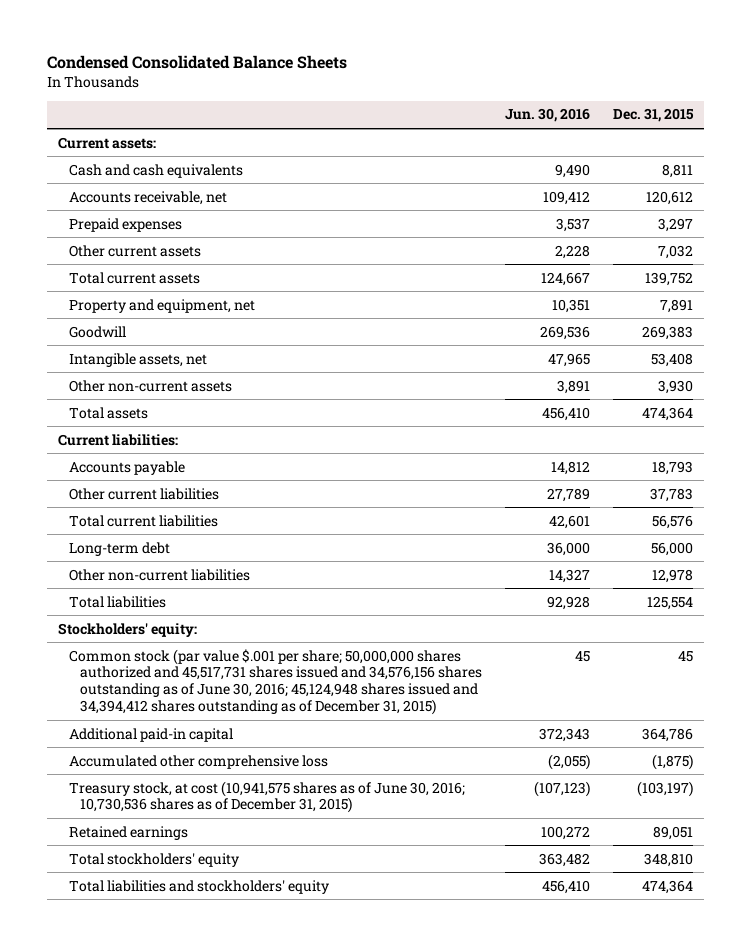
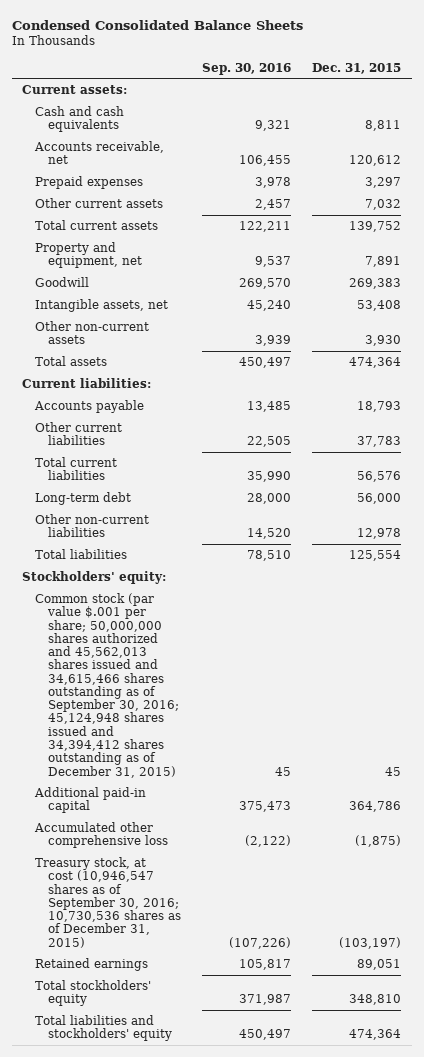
[504,108,590,123] Jun. 30, 2016 -> none
none -> [202,62,292,75] Sep. 30, 2016
[69,648,482,716] Common stock (par value $.001 per share; 50,000,000 shares authorized and 45,517,731 shares issued and 34,576,156 shares outstanding as of June 30, 2016; 45,124,948 shares issued and 34,394,412 shares outstanding as of December 31, 2015) -> [35,593,180,778] Common stock (par value $.001 per share; 50,000,000 shares authorized and 45,562,013 shares issued and 34,615,466 shares outstanding as of September 30, 2016; 45,124,948 shares issued and 34,394,412 shares outstanding as of December 31, 2015)
[69,780,466,814] Treasury stock, at cost (10,941,575 shares as of June 30, 2016; 10,730,536 shares as of December 31, 2015) -> [35,857,182,948] Treasury stock, at cost (10,946,547 shares as of September 30, 2016; 10,730,536 shares as of December 31, 2015)

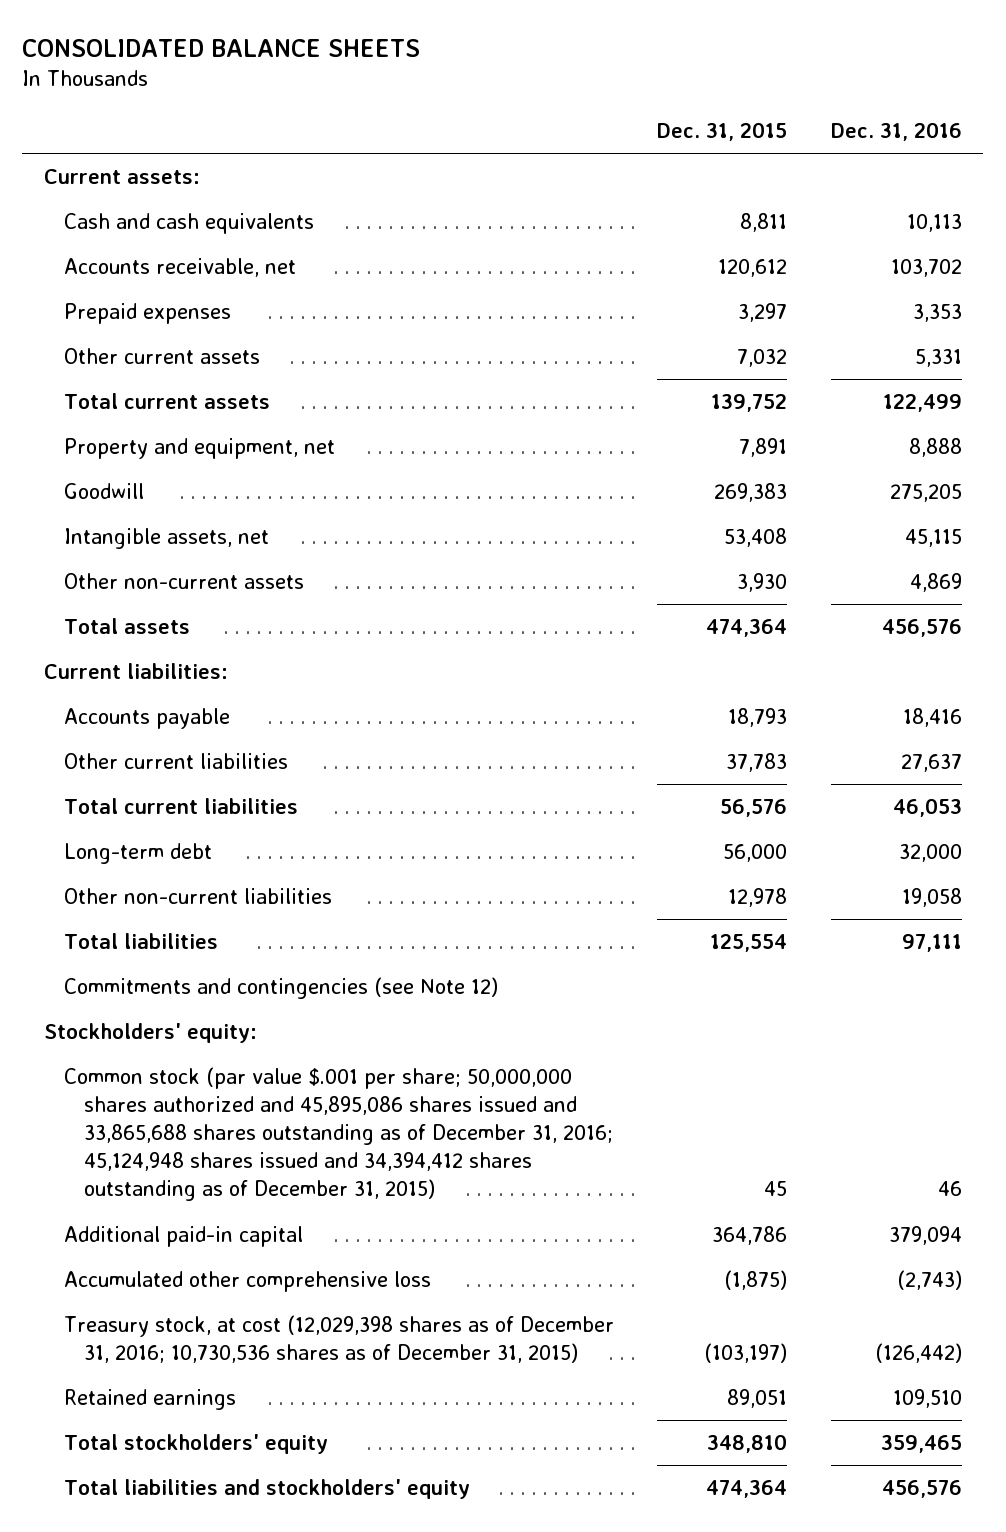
[11,19,303,30] Condensed Consolidated Balance Sheets -> [22,38,421,57] CONSOLIDATED BALANCE SHEETS
[202,62,292,75] Sep. 30, 2016 -> none
none -> [830,122,962,142] Dec. 31, 2016
none -> [64,977,499,1000] Commitments and contingencies (see Note 12)
[35,593,180,778] Common stock (par value $.001 per share; 50,000,000 shares authorized and 45,562,013 shares issued and 34,615,466 shares outstanding as of September 30, 2016; 45,124,948 shares issued and 34,394,412 shares outstanding as of December 31, 2015) -> [64,1067,614,1202] Common stock (par value $.001 per share; 50,000,000 shares authorized and 45,895,086 shares issued and 33,865,688 shares outstanding as of December 31, 2016; 45,124,948 shares issued and 34,394,412 shares outstanding as of December 31, 2015)
[35,857,182,948] Treasury stock, at cost (10,946,547 shares as of September 30, 2016; 10,730,536 shares as of December 31, 2015) -> [64,1315,615,1364] Treasury stock, at cost (12,029,398 shares as of December 31, 2016; 10,730,536 shares as of December 31, 2015)

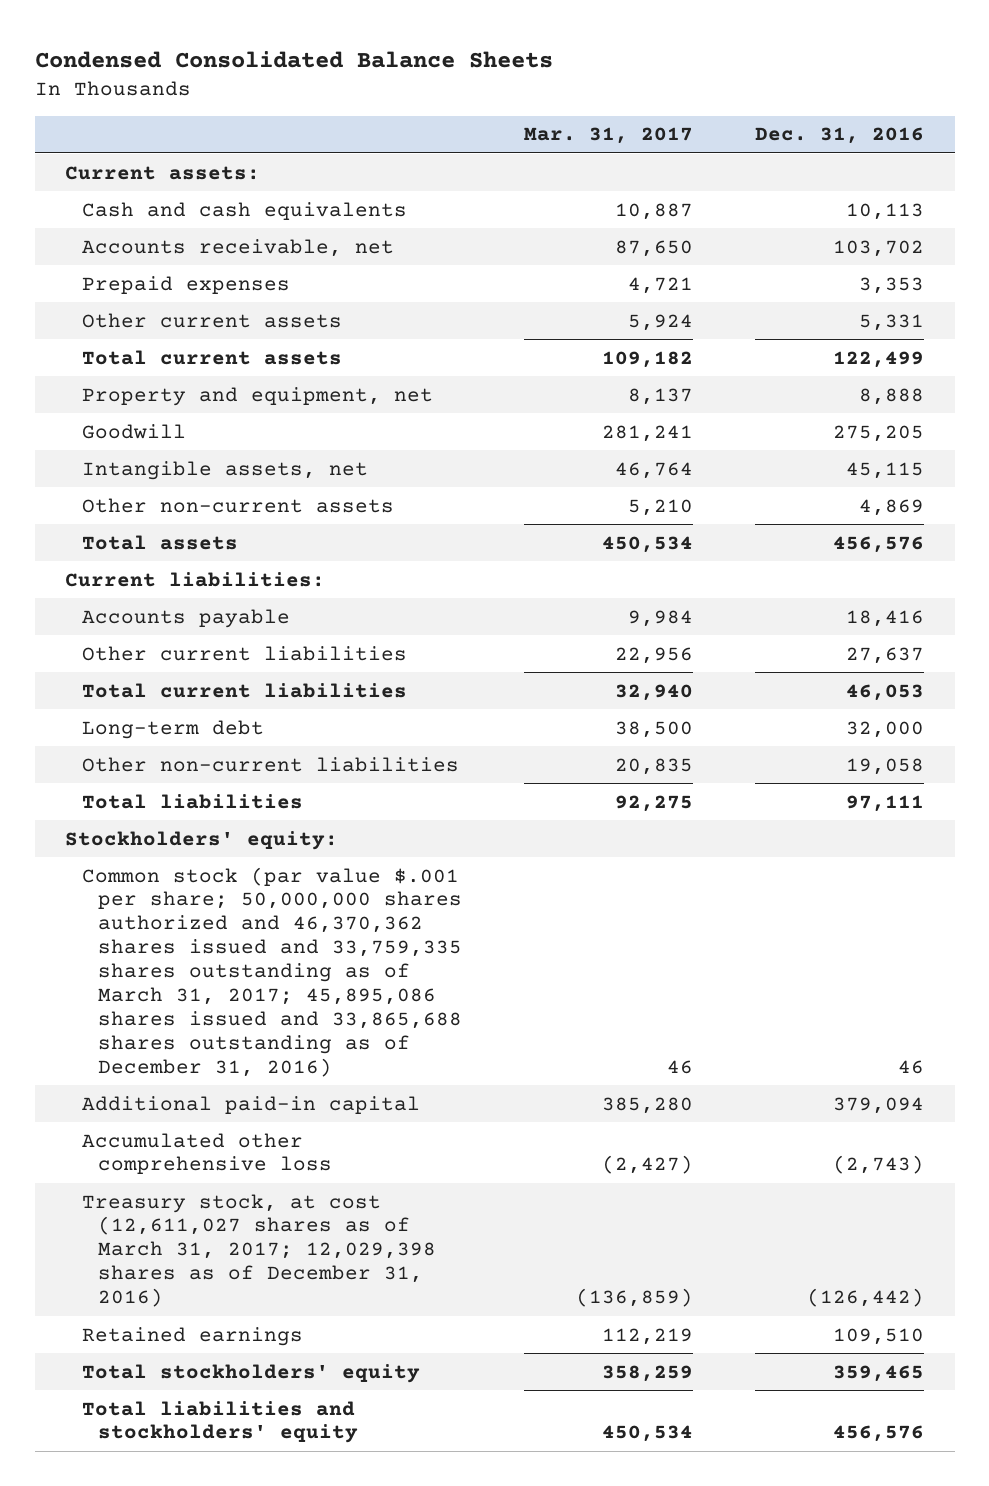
[22,38,421,57] CONSOLIDATED BALANCE SHEETS -> [34,50,553,68] Condensed Consolidated Balance Sheets
[657,122,788,142] Dec. 31, 2015 -> none
none -> [523,127,693,145] Mar. 31, 2017
[64,977,499,1000] Commitments and contingencies (see Note 12) -> none
[64,1067,614,1202] Common stock (par value $.001 per share; 50,000,000 shares authorized and 45,895,086 shares issued and 33,865,688 shares outstanding as of December 31, 2016; 45,124,948 shares issued and 34,394,412 shares outstanding as of December 31, 2015) -> [81,866,463,1077] Common stock (par value $.001 per share; 50,000,000 shares authorized and 46,370,362 shares issued and 33,759,335 shares outstanding as of March 31, 2017; 45,895,086 shares issued and 33,865,688 shares outstanding as of December 31, 2016)
[64,1315,615,1364] Treasury stock, at cost (12,029,398 shares as of December 31, 2016; 10,730,536 shares as of December 31, 2015) -> [81,1193,437,1308] Treasury stock, at cost (12,611,027 shares as of March 31, 2017; 12,029,398 shares as of December 31, 2016)

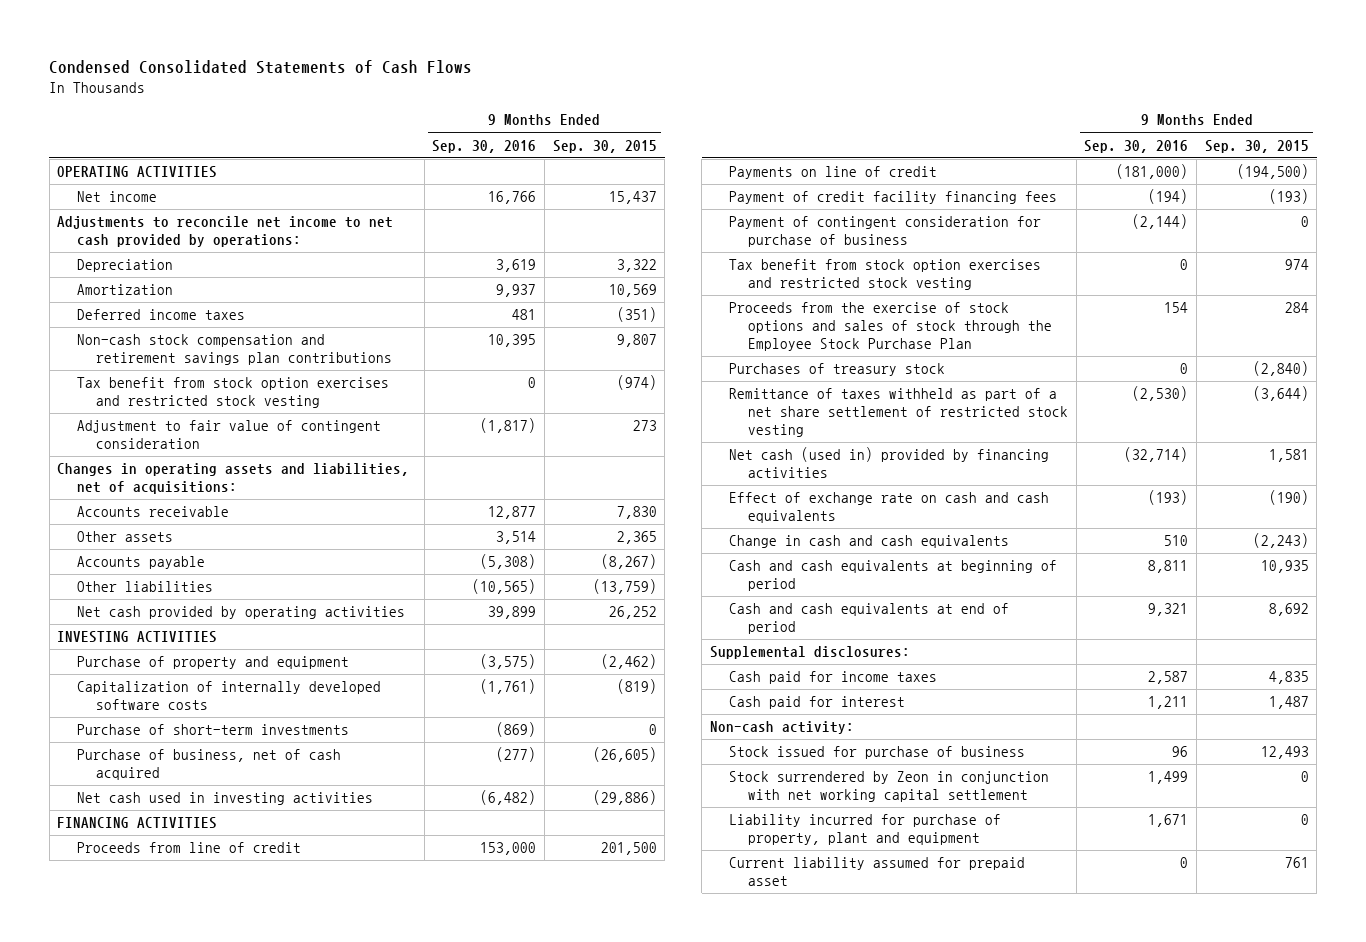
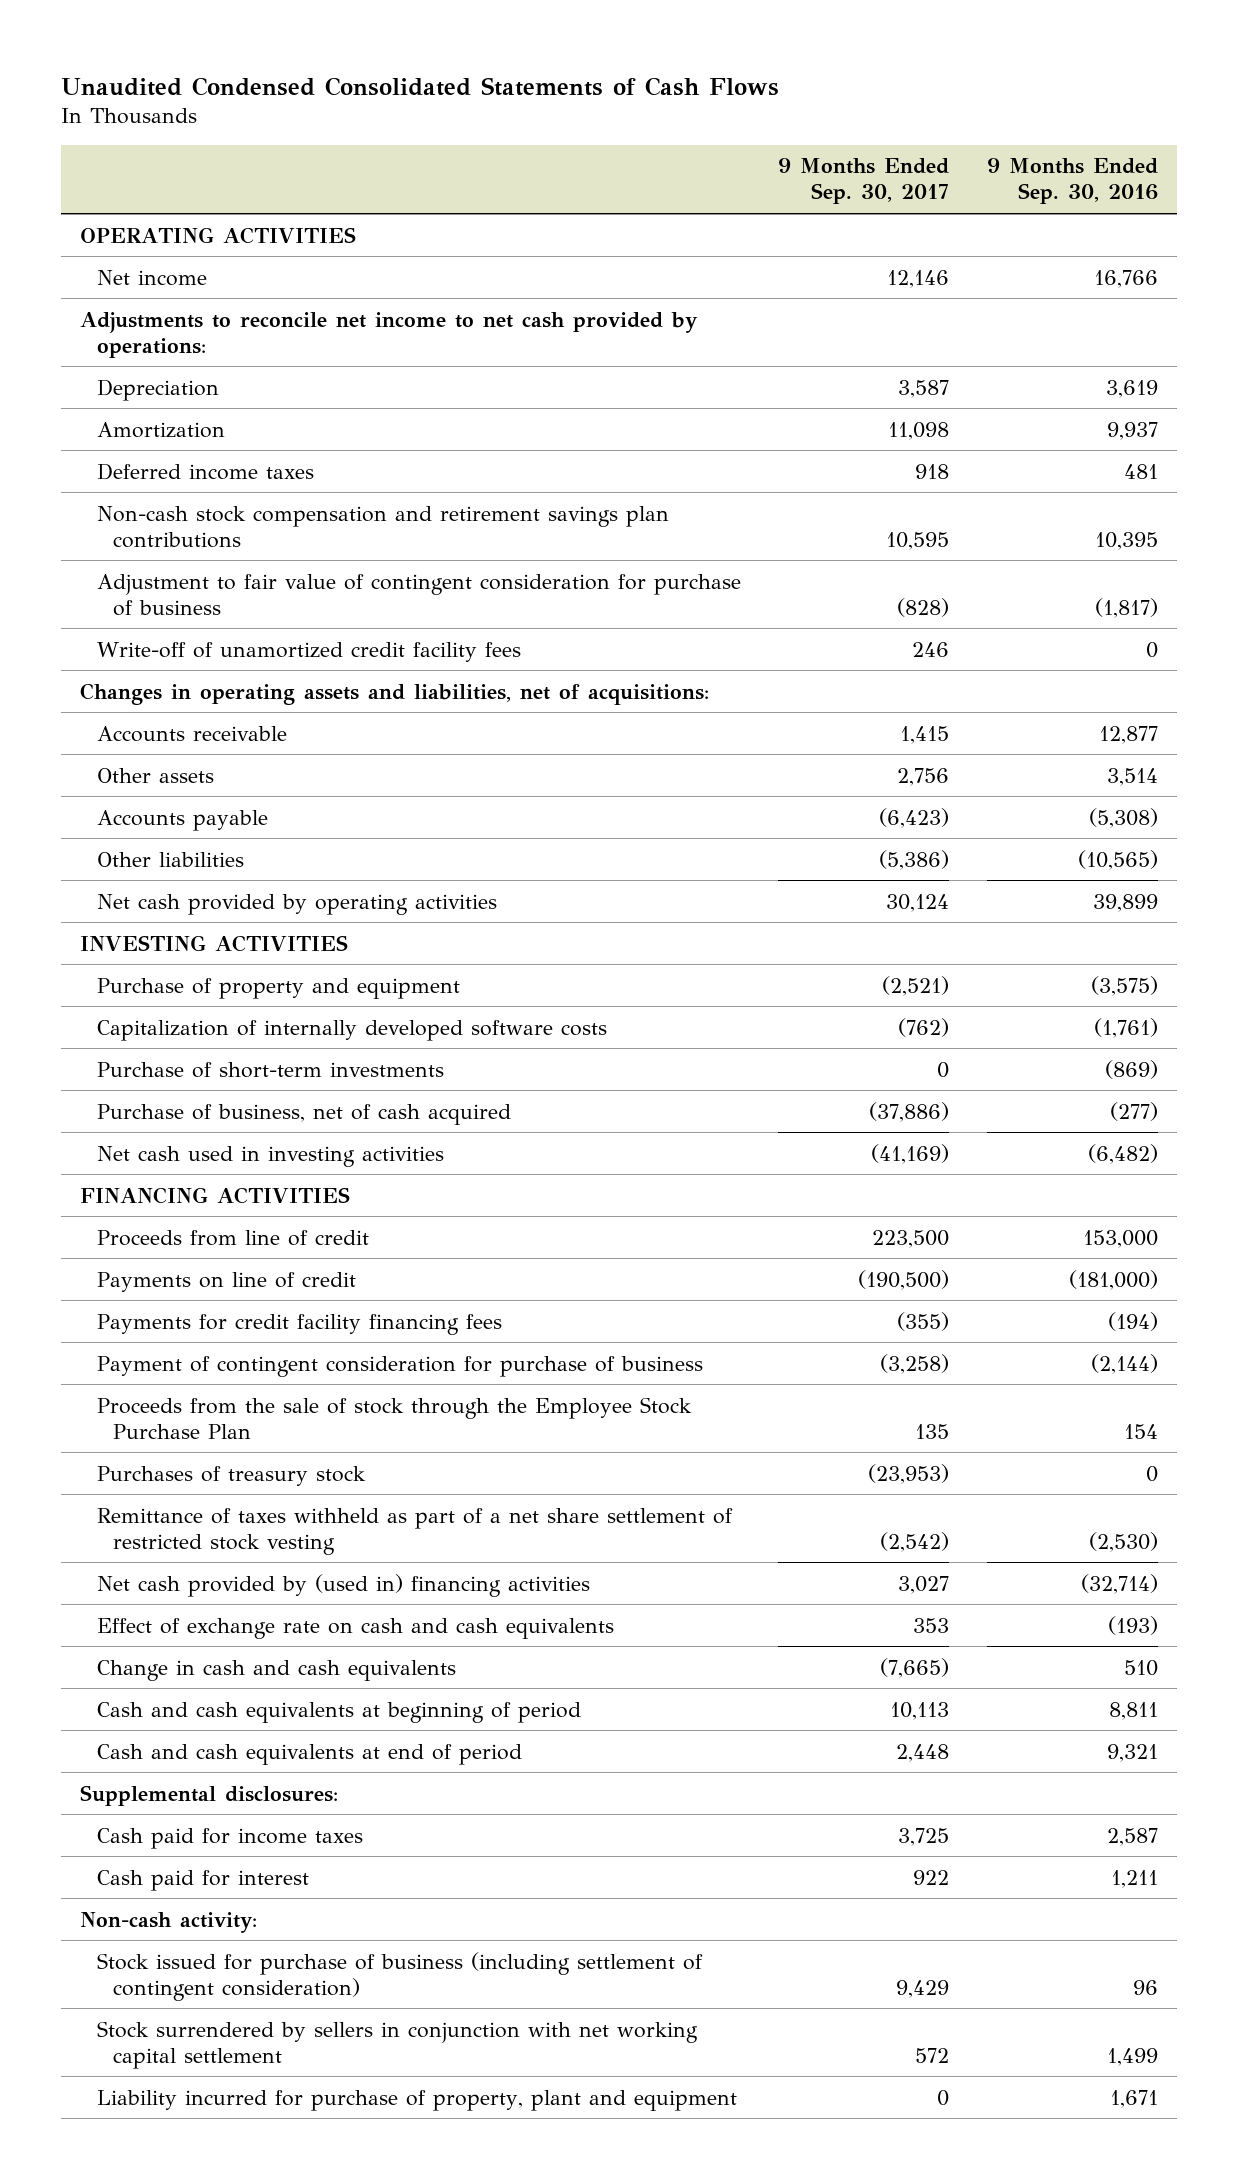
[49,60,473,75] Condensed Consolidated Statements of Cash Flows -> [61,76,780,96] Unaudited Condensed Consolidated Statements of Cash Flows
[552,139,657,153] Sep. 30, 2015 -> none
none -> [778,158,950,205] 9 Months Ended Sep. 30, 2017
[76,377,389,409] Tax benefit from stock option exercises and restricted stock vesting -> none
[76,420,381,450] Adjustment to fair value of contingent consideration -> [96,573,741,616] Adjustment to fair value of contingent consideration for purchase of business
none -> [96,641,521,662] Write-off of unamortized credit facility fees
[728,191,1057,205] Payment of credit facility financing fees -> [96,1313,502,1335] Payments for credit facility financing fees
[728,259,1041,291] Tax benefit from stock option exercises and restricted stock vesting -> none
[728,302,1053,351] Proceeds from the exercise of stock options and sales of stock through the Employee Stock Purchase Plan -> [96,1396,692,1439] Proceeds from the sale of stock through the Employee Stock Purchase Plan
[728,447,1049,479] Net cash (used in) provided by financing activities -> [96,1573,590,1597] Net cash provided by (used in) financing activities
[728,746,1025,760] Stock issued for purchase of business -> [96,1951,703,2001] Stock issued for purchase of business (including settlement of contingent consideration)
[728,771,1049,803] Stock surrendered by Zeon in conjunction with net working capital settlement -> [96,2020,698,2069] Stock surrendered by sellers in conjunction with net working capital settlement
[728,857,1025,887] Current liability assumed for prepaid asset -> none

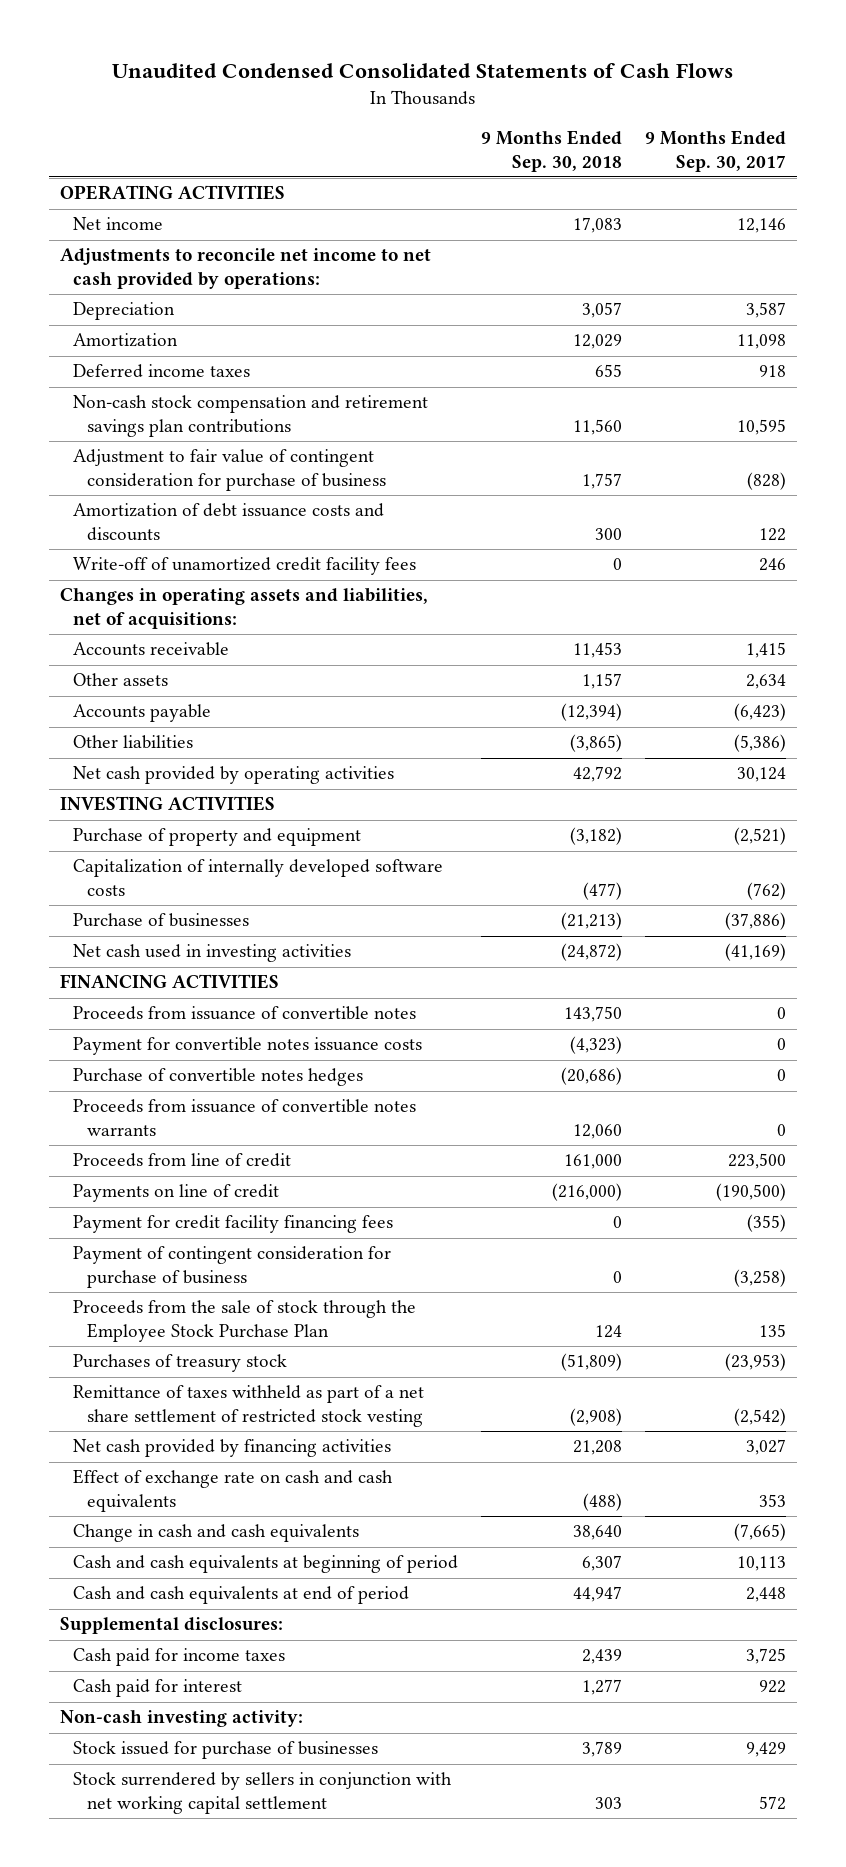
[987,158,1159,205] 9 Months Ended Sep. 30, 2016 -> none
none -> [481,130,623,172] 9 Months Ended Sep. 30, 2018
none -> [73,503,385,541] Amortization of debt issuance costs and discounts
[897,767,950,786] 2,756 -> [746,674,787,690] 2,634
[96,1061,444,1078] Purchase of short-term investments -> none
[96,1103,511,1125] Purchase of business, net of cash acquired -> [73,913,250,928] Purchase of businesses
none -> [73,1006,417,1021] Proceeds from issuance of convertible notes
none -> [73,1037,423,1056] Payment for convertible notes issuance costs
none -> [73,1068,364,1087] Purchase of convertible notes hedges
none -> [73,1099,417,1136] Proceeds from issuance of convertible notes warrants
[96,1313,502,1335] Payments for credit facility financing fees -> [73,1215,394,1234] Payment for credit facility financing fees
[96,1573,590,1597] Net cash provided by (used in) financing activities -> [73,1439,392,1458] Net cash provided by financing activities
[80,1911,258,1933] Non-cash activity: -> [59,1710,303,1728] Non-cash investing activity:
[96,1951,703,2001] Stock issued for purchase of business (including settlement of contingent consideration) -> [73,1741,379,1760] Stock issued for purchase of businesses
[96,2089,737,2111] Liability incurred for purchase of property, plant and equipment -> none

